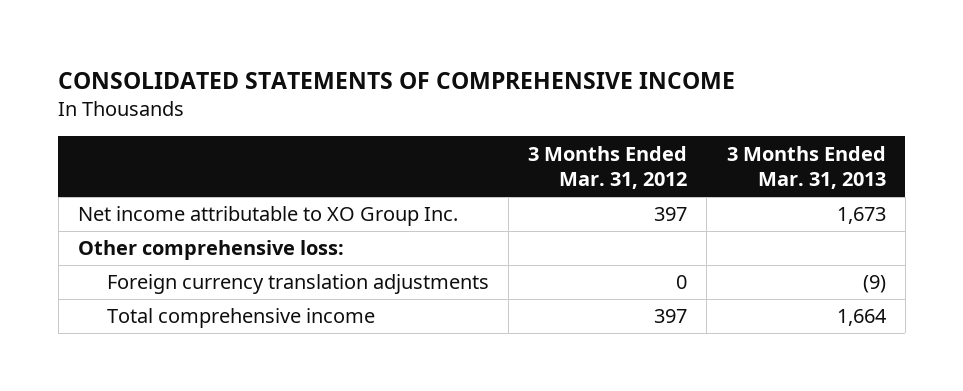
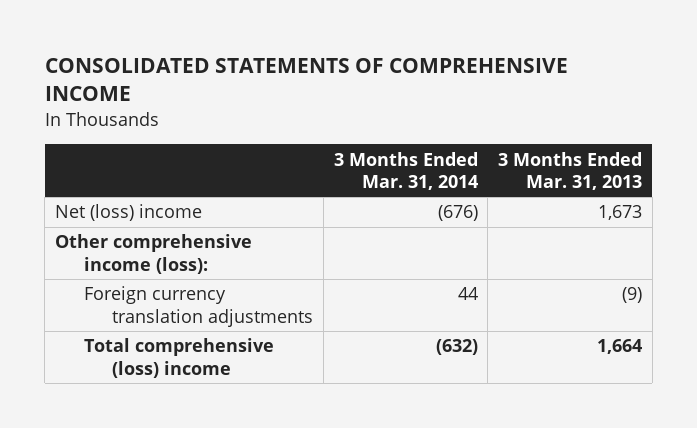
[528,145,688,190] 3 Months Ended Mar. 31, 2012 -> none
none -> [333,151,478,190] 3 Months Ended Mar. 31, 2014
[77,206,458,227] Net income attributable to XO Group Inc. -> [55,204,203,222] Net (loss) income
[77,240,344,261] Other comprehensive loss: -> [55,234,253,274] Other comprehensive income (loss):
[107,308,376,329] Total comprehensive income -> [83,338,274,378] Total comprehensive (loss) income

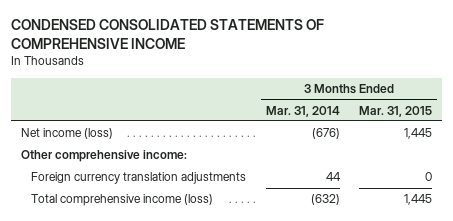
[44,58,568,102] CONSOLIDATED STATEMENTS OF COMPREHENSIVE INCOME -> [11,19,325,50] CONDENSED CONSOLIDATED STATEMENTS OF COMPREHENSIVE INCOME
[498,151,643,190] 3 Months Ended Mar. 31, 2013 -> none
none -> [359,105,433,117] Mar. 31, 2015
[55,204,203,222] Net (loss) income -> [21,128,114,140] Net income (loss)
[55,234,253,274] Other comprehensive income (loss): -> [21,150,188,163] Other comprehensive income:
[83,338,274,378] Total comprehensive (loss) income -> [30,194,213,207] Total comprehensive income (loss)

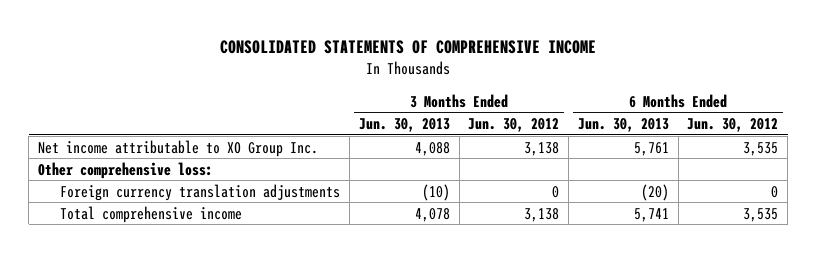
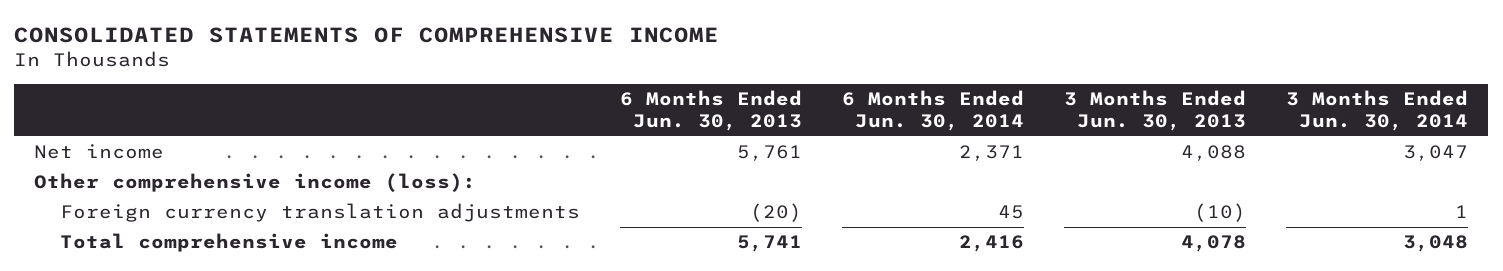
[468,118,560,133] Jun. 30, 2012 -> none
[687,118,779,133] Jun. 30, 2012 -> none
none -> [842,90,1025,131] 6 Months Ended Jun. 30, 2014
none -> [1286,90,1469,131] 3 Months Ended Jun. 30, 2014
[37,139,318,157] Net income attributable to XO Group Inc. -> [34,144,165,160] Net income
[37,161,213,179] Other comprehensive loss: -> [34,173,477,193] Other comprehensive income (loss):

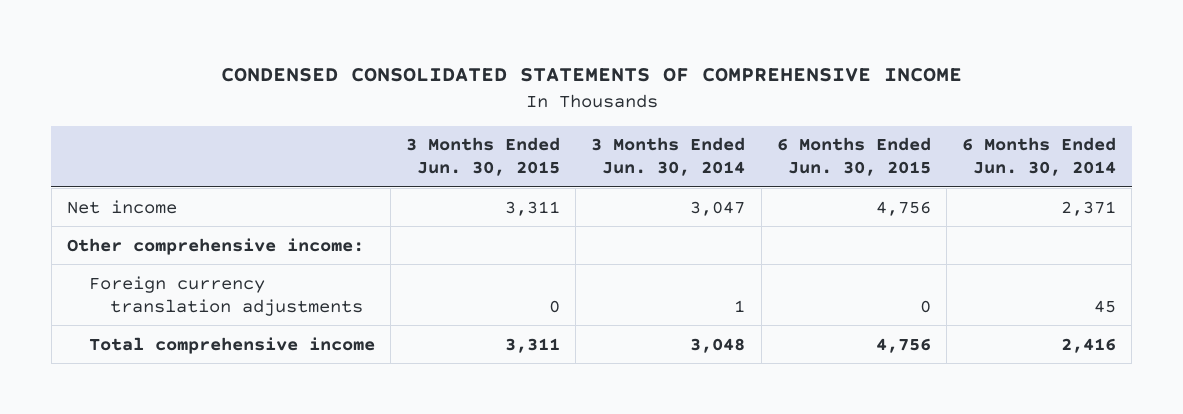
[14,26,720,43] CONSOLIDATED STATEMENTS OF COMPREHENSIVE INCOME -> [220,67,962,82] CONDENSED CONSOLIDATED STATEMENTS OF COMPREHENSIVE INCOME
[619,90,802,131] 6 Months Ended Jun. 30, 2013 -> none
[1064,90,1247,131] 3 Months Ended Jun. 30, 2013 -> none
none -> [405,137,560,177] 3 Months Ended Jun. 30, 2015
none -> [776,137,931,177] 6 Months Ended Jun. 30, 2015
[34,173,477,193] Other comprehensive income (loss): -> [66,237,364,255] Other comprehensive income:

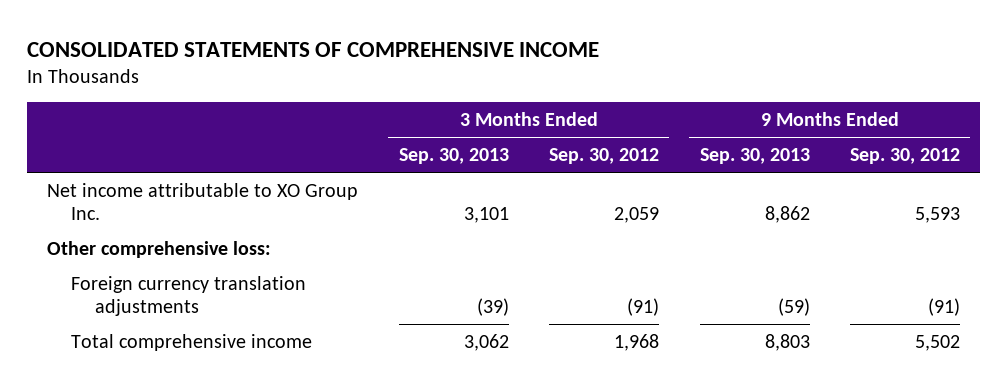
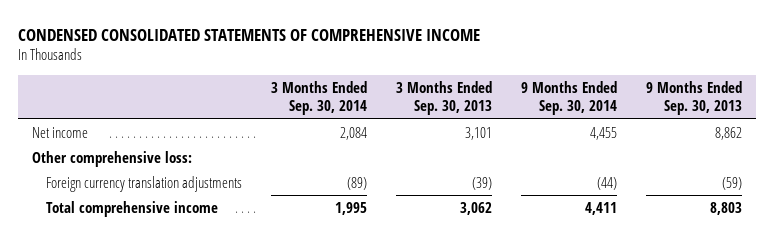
[26,41,599,57] CONSOLIDATED STATEMENTS OF COMPREHENSIVE INCOME -> [17,28,480,41] CONDENSED CONSOLIDATED STATEMENTS OF COMPREHENSIVE INCOME
[549,148,660,165] Sep. 30, 2012 -> none
[850,148,961,165] Sep. 30, 2012 -> none
none -> [270,80,367,116] 3 Months Ended Sep. 30, 2014
none -> [520,80,617,116] 9 Months Ended Sep. 30, 2014
[47,182,359,221] Net income attributable to XO Group Inc. -> [32,126,89,138] Net income

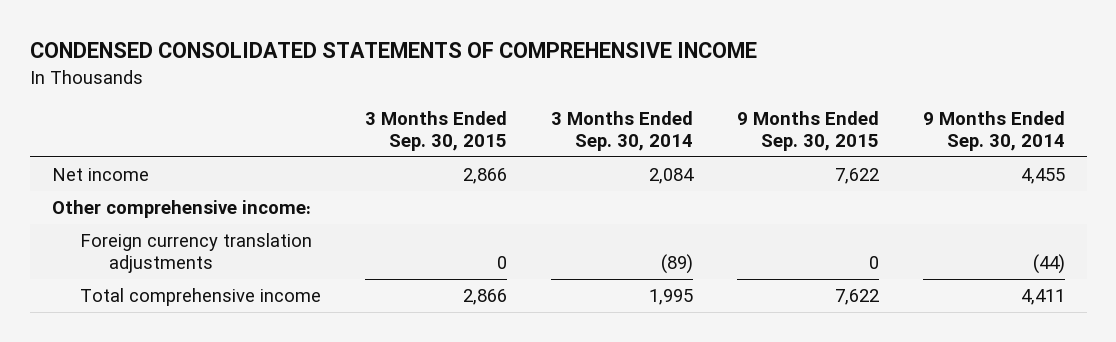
[395,80,492,116] 3 Months Ended Sep. 30, 2013 -> none
[645,80,742,116] 9 Months Ended Sep. 30, 2013 -> none
none -> [365,111,508,152] 3 Months Ended Sep. 30, 2015
none -> [736,111,879,152] 9 Months Ended Sep. 30, 2015
[32,150,193,167] Other comprehensive loss: -> [51,199,311,218] Other comprehensive income:

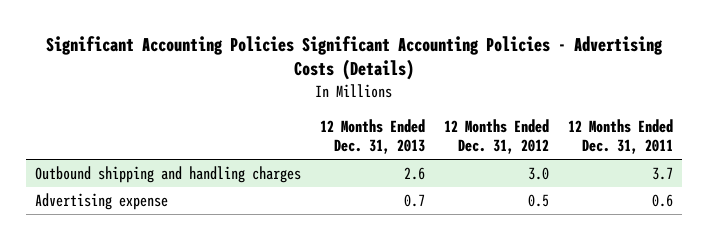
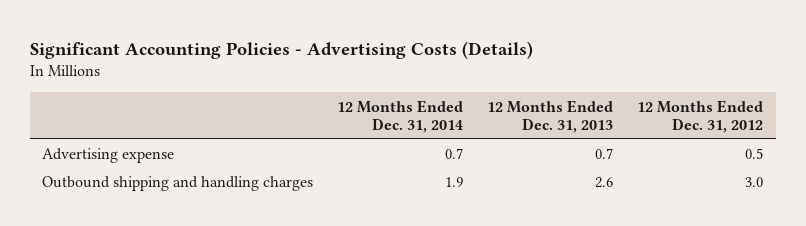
[45,35,663,81] Significant Accounting Policies Significant Accounting Policies - Advertising Costs (Details) -> [30,40,534,59] Significant Accounting Policies - Advertising Costs (Details)
[567,119,673,154] 12 Months Ended Dec. 31, 2011 -> none
none -> [337,99,464,134] 12 Months Ended Dec. 31, 2014
[35,166,302,184] Outbound shipping and handling charges -> [42,176,314,192] Outbound shipping and handling charges

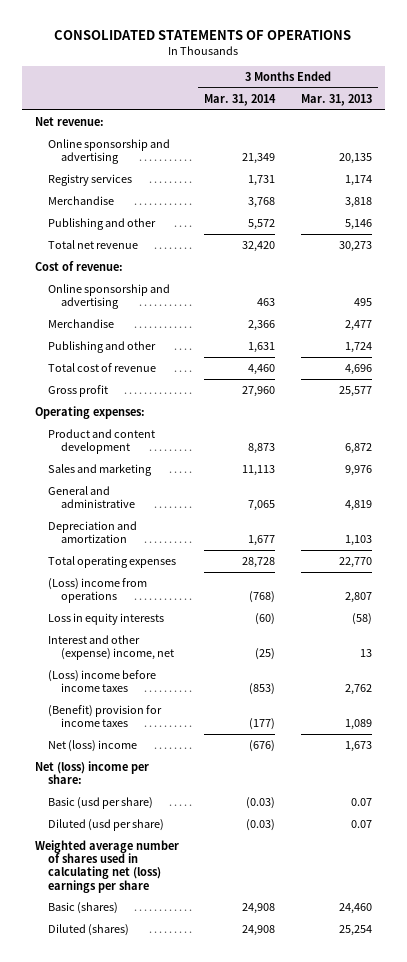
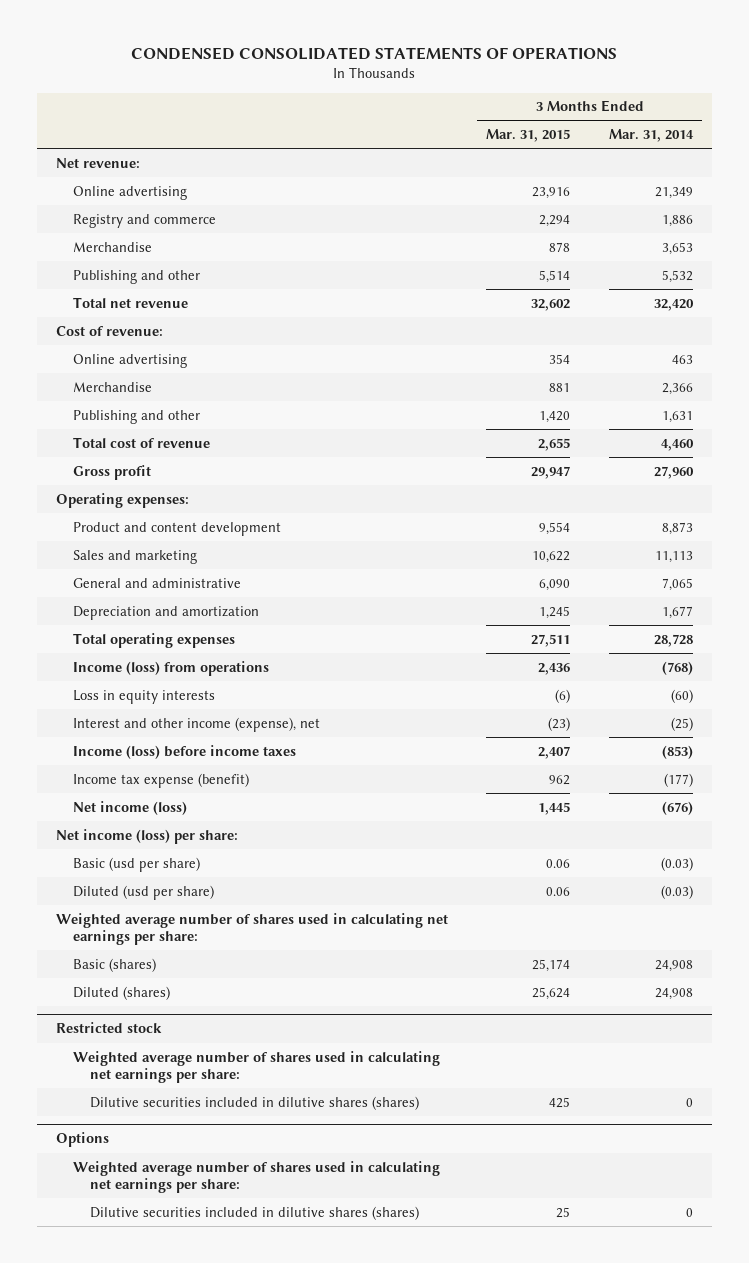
[54,29,352,40] CONSOLIDATED STATEMENTS OF OPERATIONS -> [131,47,618,61] CONDENSED CONSOLIDATED STATEMENTS OF OPERATIONS
[300,93,372,106] Mar. 31, 2013 -> none
none -> [486,129,571,143] Mar. 31, 2015
[48,139,171,165] Online sponsorship and advertising -> [72,185,187,200] Online advertising
[48,174,133,187] Registry services -> [72,213,216,228] Registry and commerce
[248,175,276,187] 1,731 -> [661,214,693,227] 1,886
[248,197,276,209] 3,768 -> [661,241,693,255] 3,653
[248,219,276,231] 5,572 -> [661,269,693,283] 5,532
[48,284,171,310] Online sponsorship and advertising -> [72,353,187,368] Online advertising
[48,578,148,604] (Loss) income from operations -> [72,660,269,676] Income (loss) from operations
[48,635,175,661] Interest and other (expense) income, net -> [72,716,320,732] Interest and other income (expense), net
[48,670,157,693] (Loss) income before income taxes -> [72,744,296,759] Income (loss) before income taxes
[48,705,163,728] (Benefit) provision for income taxes -> [72,772,249,788] Income tax expense (benefit)
[48,740,138,753] Net (loss) income -> [72,800,187,815] Net income (loss)
[34,761,149,785] Net (loss) income per share: -> [56,828,239,844] Net income (loss) per share:
[34,840,179,893] Weighted average number of shares used in calculating net (loss) earnings per share -> [56,912,449,946] Weighted average number of shares used in calculating net earnings per share:
none -> [56,1022,163,1034] Restricted stock
none -> [72,1050,440,1084] Weighted average number of shares used in calculating net earnings per share:
none -> [89,1095,419,1110] Dilutive securities included in dilutive shares (shares)
none -> [56,1132,110,1148] Options
none -> [72,1160,440,1194] Weighted average number of shares used in calculating net earnings per share:
none -> [89,1205,419,1220] Dilutive securities included in dilutive shares (shares)

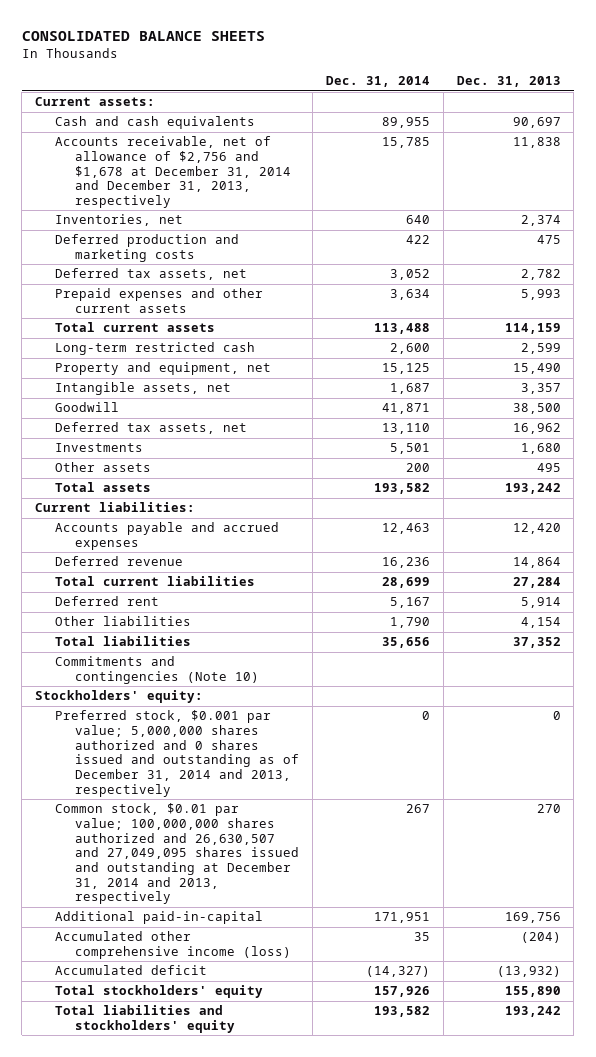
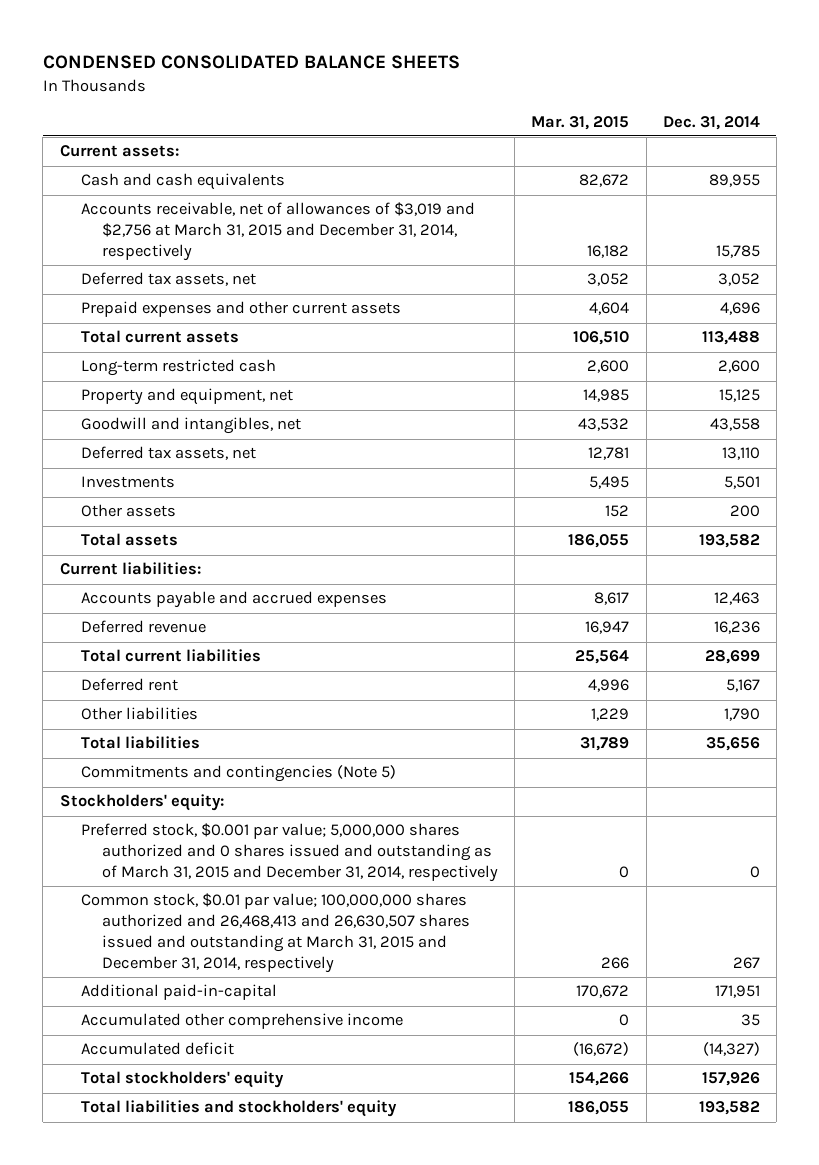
[21,31,265,42] CONSOLIDATED BALANCE SHEETS -> [42,55,460,70] CONDENSED CONSOLIDATED BALANCE SHEETS
[456,76,561,88] Dec. 31, 2013 -> none
none -> [531,115,630,130] Mar. 31, 2015
[55,214,184,227] Inventories, net -> none
[55,234,240,263] Deferred production and marketing costs -> none
[55,136,292,209] Accounts receivable, net of allowance of $2,756 and $1,678 at December 31, 2014 and December 31, 2013, respectively -> [80,202,475,262] Accounts receivable, net of allowances of $3,019 and $2,756 at March 31, 2015 and December 31, 2014, respectively
[390,289,431,301] 3,634 -> [719,302,760,316] 4,696
[55,382,232,396] Intangible assets, net -> none
[55,402,120,413] Goodwill -> [80,417,301,435] Goodwill and intangibles, net
[382,403,431,415] 41,871 -> [709,418,760,432] 43,558
[55,656,260,685] Commitments and contingencies (Note 10) -> [80,765,396,783] Commitments and contingencies (Note 5)
[55,710,300,797] Preferred stock, $0.001 par value; 5,000,000 shares authorized and 0 shares issued and outstanding as of December 31, 2014 and 2013, respectively -> [80,823,499,883] Preferred stock, $0.001 par value; 5,000,000 shares authorized and 0 shares issued and outstanding as of March 31, 2015 and December 31, 2014, respectively
[55,803,300,905] Common stock, $0.01 par value; 100,000,000 shares authorized and 26,630,507 and 27,049,095 shares issued and outstanding at December 31, 2014 and 2013, respectively -> [80,893,471,973] Common stock, $0.01 par value; 100,000,000 shares authorized and 26,468,413 and 26,630,507 shares issued and outstanding at March 31, 2015 and December 31, 2014, respectively
[55,931,292,960] Accumulated other comprehensive income (loss) -> [80,1013,403,1030] Accumulated other comprehensive income

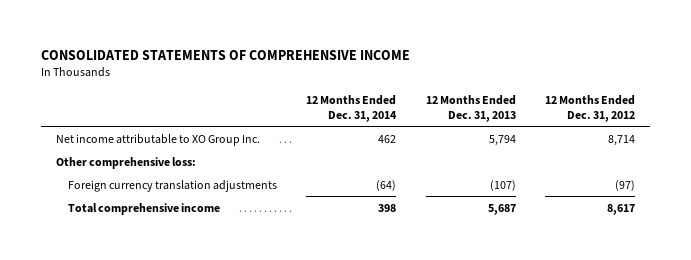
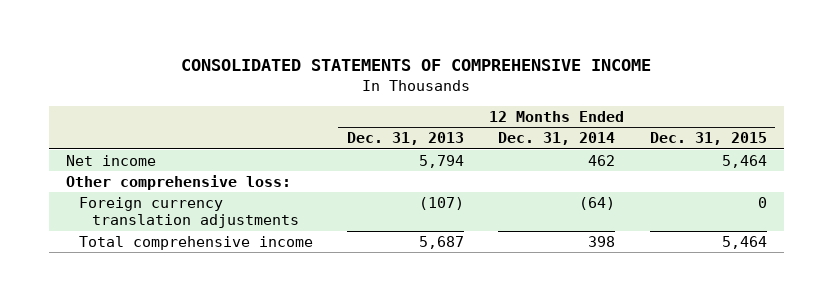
[545,94,636,122] 12 Months Ended Dec. 31, 2012 -> none
none -> [649,132,767,146] Dec. 31, 2015
[55,133,260,146] Net income attributable to XO Group Inc. -> [65,155,156,167] Net income

